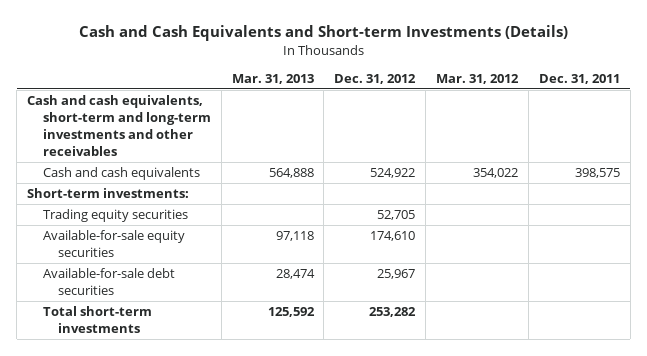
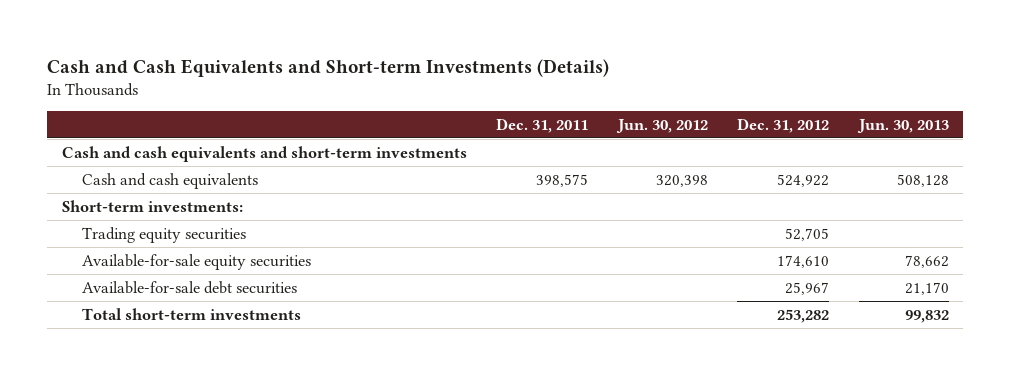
[231,73,314,84] Mar. 31, 2013 -> none
[436,73,520,84] Mar. 31, 2012 -> none
none -> [615,118,708,133] Jun. 30, 2012
none -> [856,118,949,133] Jun. 30, 2013
[27,94,211,156] Cash and cash equivalents, short-term and long-term investments and other receivables -> [61,145,467,162] Cash and cash equivalents and short-term investments

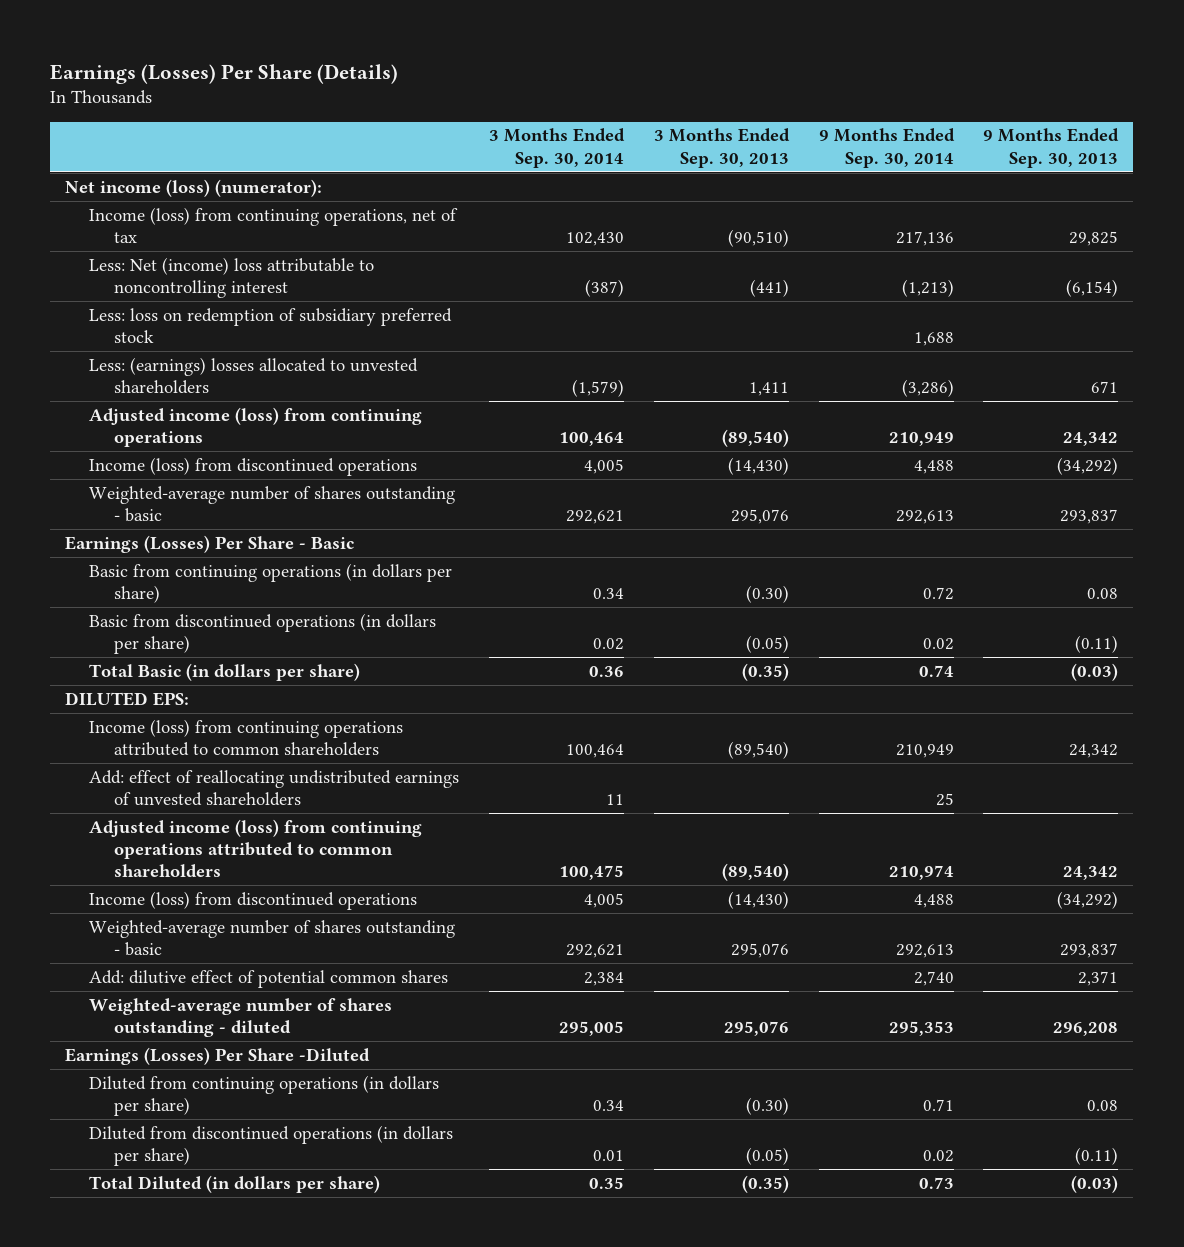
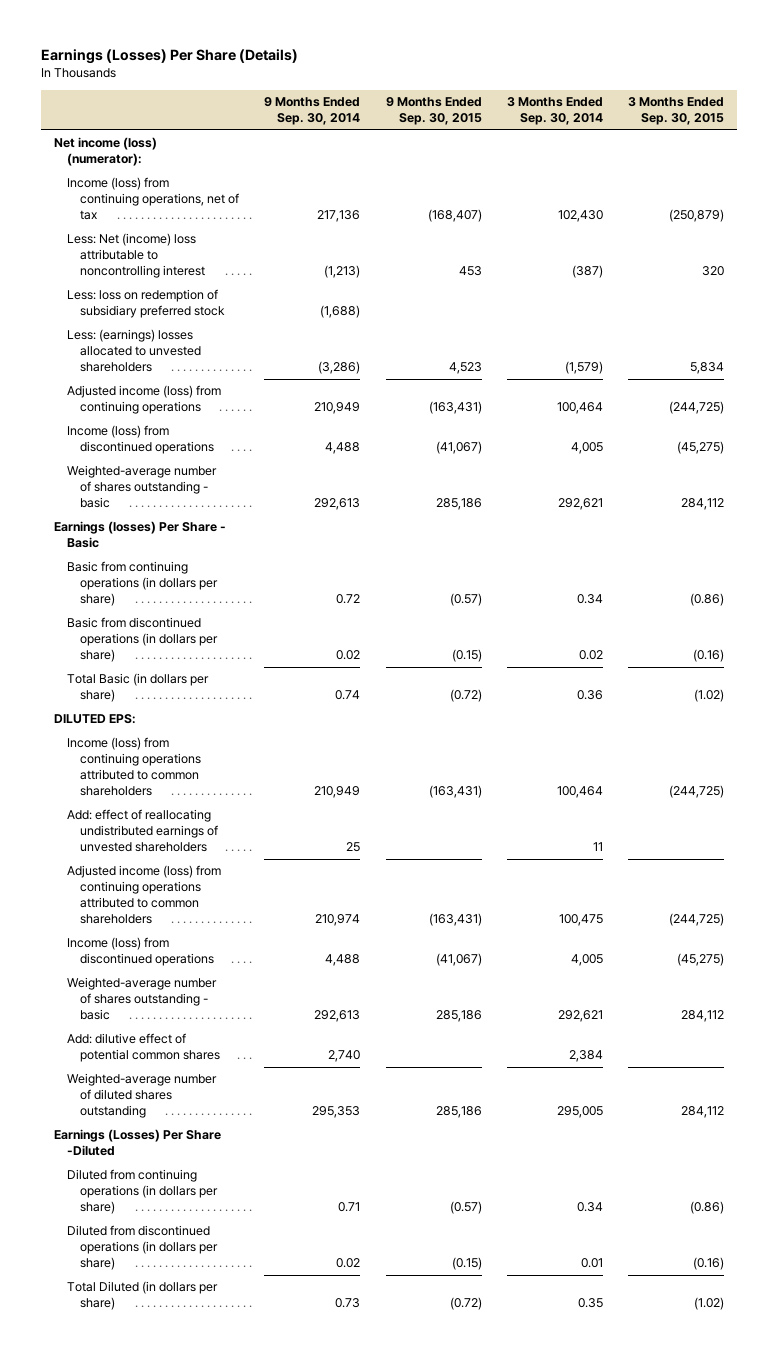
[653,128,790,168] 3 Months Ended Sep. 30, 2013 -> none
[983,128,1120,168] 9 Months Ended Sep. 30, 2013 -> none
none -> [385,97,482,126] 9 Months Ended Sep. 30, 2015
none -> [628,97,725,126] 3 Months Ended Sep. 30, 2015
[913,332,954,347] 1,688 -> [320,305,361,319] (1,688)
[65,534,355,553] Earnings (Losses) Per Share - Basic -> [53,521,226,549] Earnings (losses) Per Share - Basic
[89,997,393,1038] Weighted-average number of shares outstanding - diluted -> [66,1073,217,1119] Weighted-average number of diluted shares outstanding

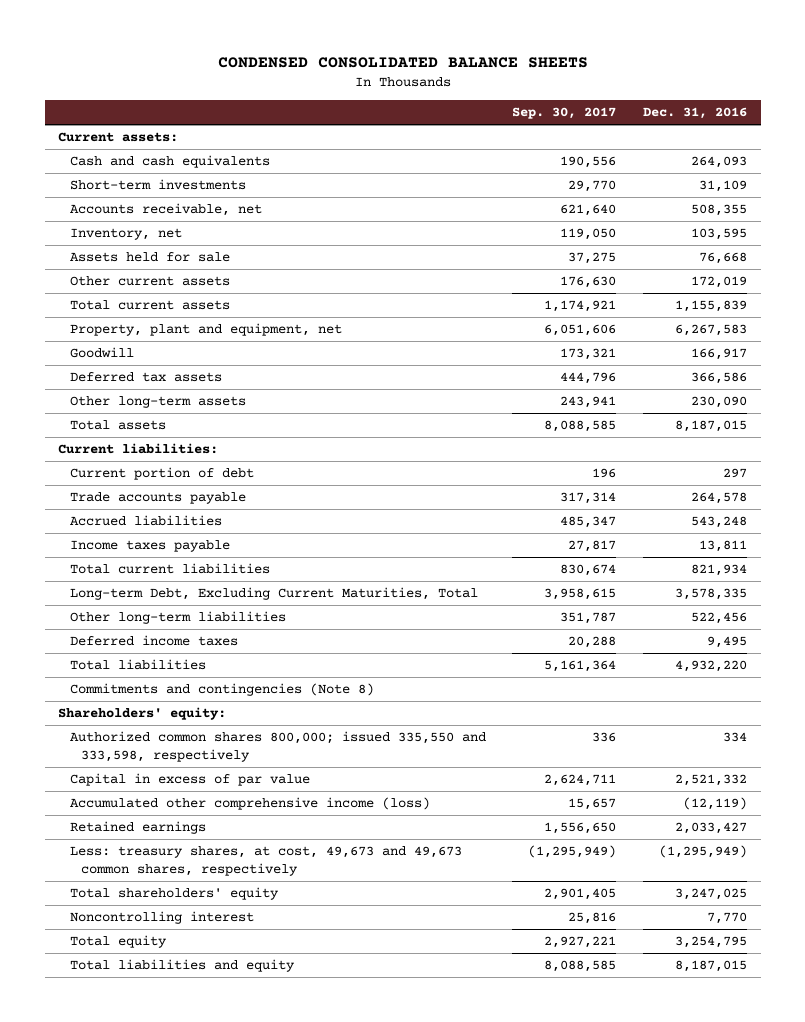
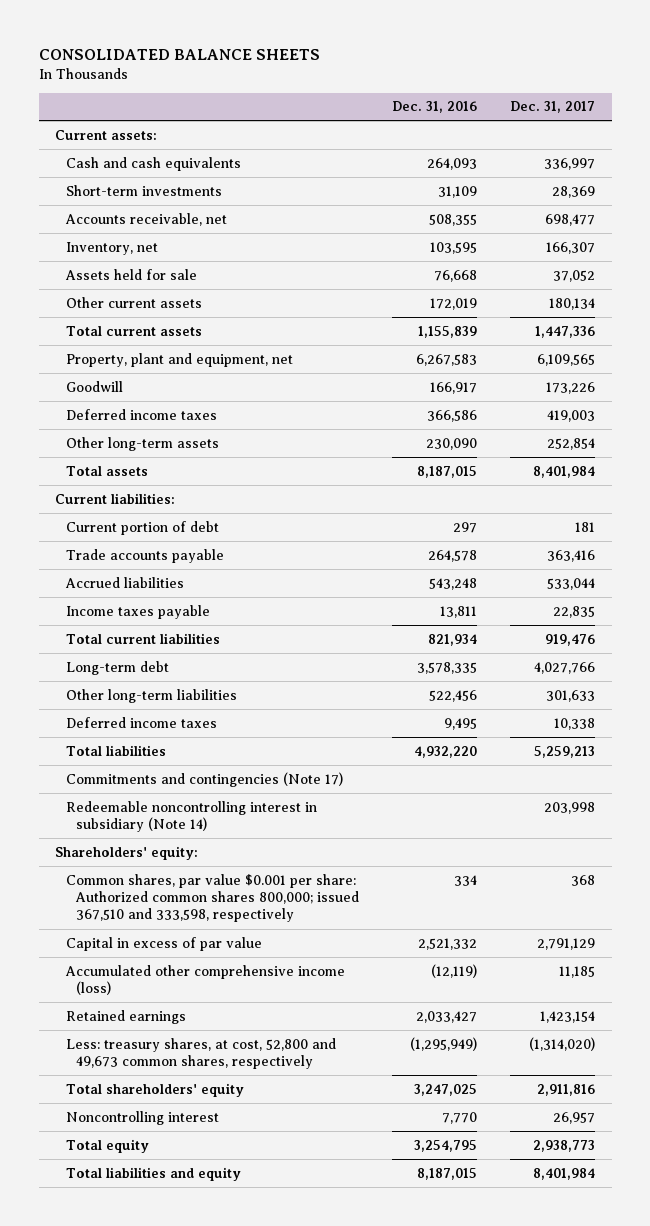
[217,56,588,68] CONDENSED CONSOLIDATED BALANCE SHEETS -> [38,49,320,61] CONSOLIDATED BALANCE SHEETS
[512,107,617,120] Sep. 30, 2017 -> none
none -> [510,101,596,114] Dec. 31, 2017
[69,372,222,383] Deferred tax assets -> [65,408,217,420] Deferred income taxes
[69,587,478,601] Long-term Debt, Excluding Current Maturities, Total -> [65,660,169,675] Long-term debt
[69,683,374,697] Commitments and contingencies (Note 8) -> [65,771,343,787] Commitments and contingencies (Note 17)
none -> [65,800,317,833] Redeemable noncontrolling interest in subsidiary (Note 14)
[69,731,486,763] Authorized common shares 800,000; issued 335,550 and 333,598, respectively -> [65,873,360,923] Common shares, par value $0.001 per share: Authorized common shares 800,000; issued 367,510 and 333,598, respectively
[69,846,462,877] Less: treasury shares, at cost, 49,673 and 49,673 common shares, respectively -> [65,1037,336,1070] Less: treasury shares, at cost, 52,800 and 49,673 common shares, respectively

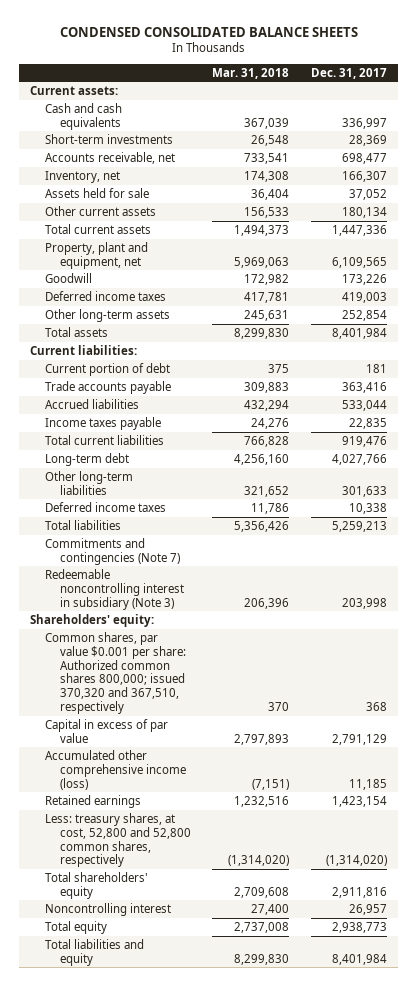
[38,49,320,61] CONSOLIDATED BALANCE SHEETS -> [59,26,358,37] CONDENSED CONSOLIDATED BALANCE SHEETS
[392,101,478,114] Dec. 31, 2016 -> none
none -> [212,67,290,79] Mar. 31, 2018
[65,771,343,787] Commitments and contingencies (Note 17) -> [44,537,180,565] Commitments and contingencies (Note 7)
[65,800,317,833] Redeemable noncontrolling interest in subsidiary (Note 14) -> [44,568,184,610] Redeemable noncontrolling interest in subsidiary (Note 3)
[65,873,360,923] Common shares, par value $0.001 per share: Authorized common shares 800,000; issued 367,510 and 333,598, respectively -> [44,631,186,714] Common shares, par value $0.001 per share: Authorized common shares 800,000; issued 370,320 and 367,510, respectively
[65,1037,336,1070] Less: treasury shares, at cost, 52,800 and 49,673 common shares, respectively -> [44,812,191,868] Less: treasury shares, at cost, 52,800 and 52,800 common shares, respectively

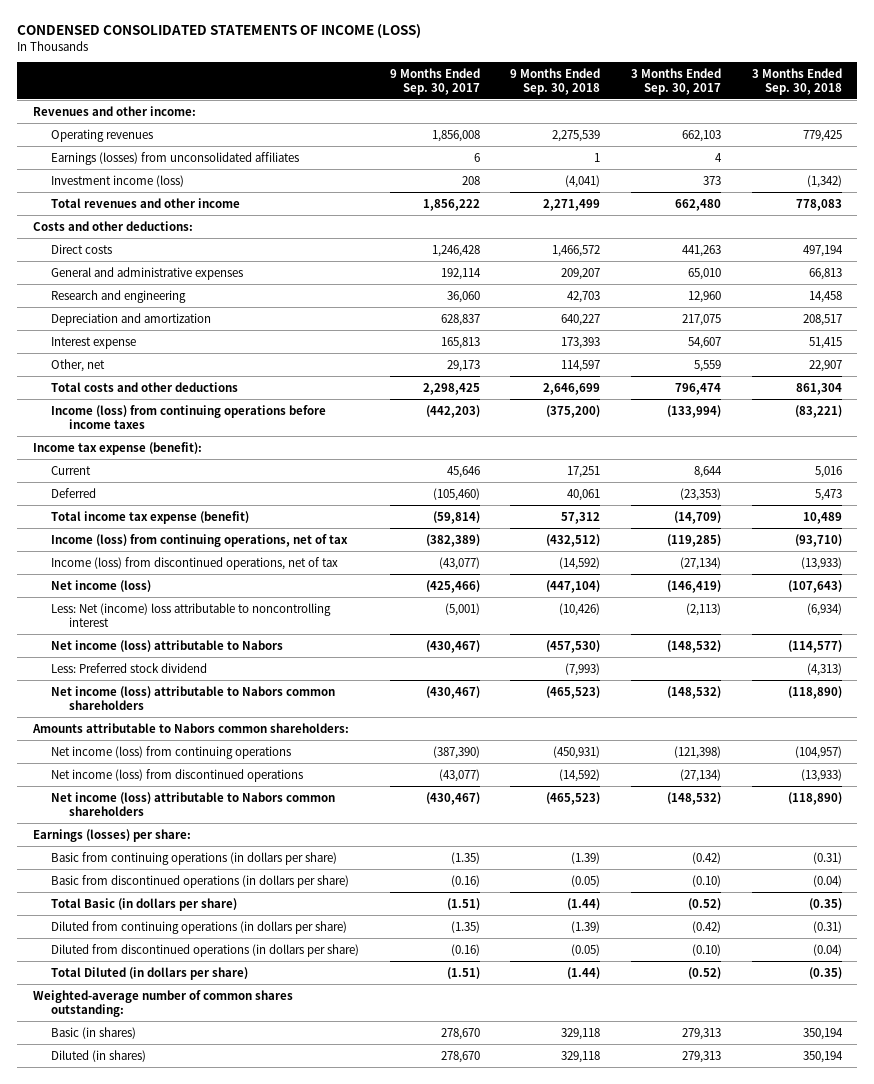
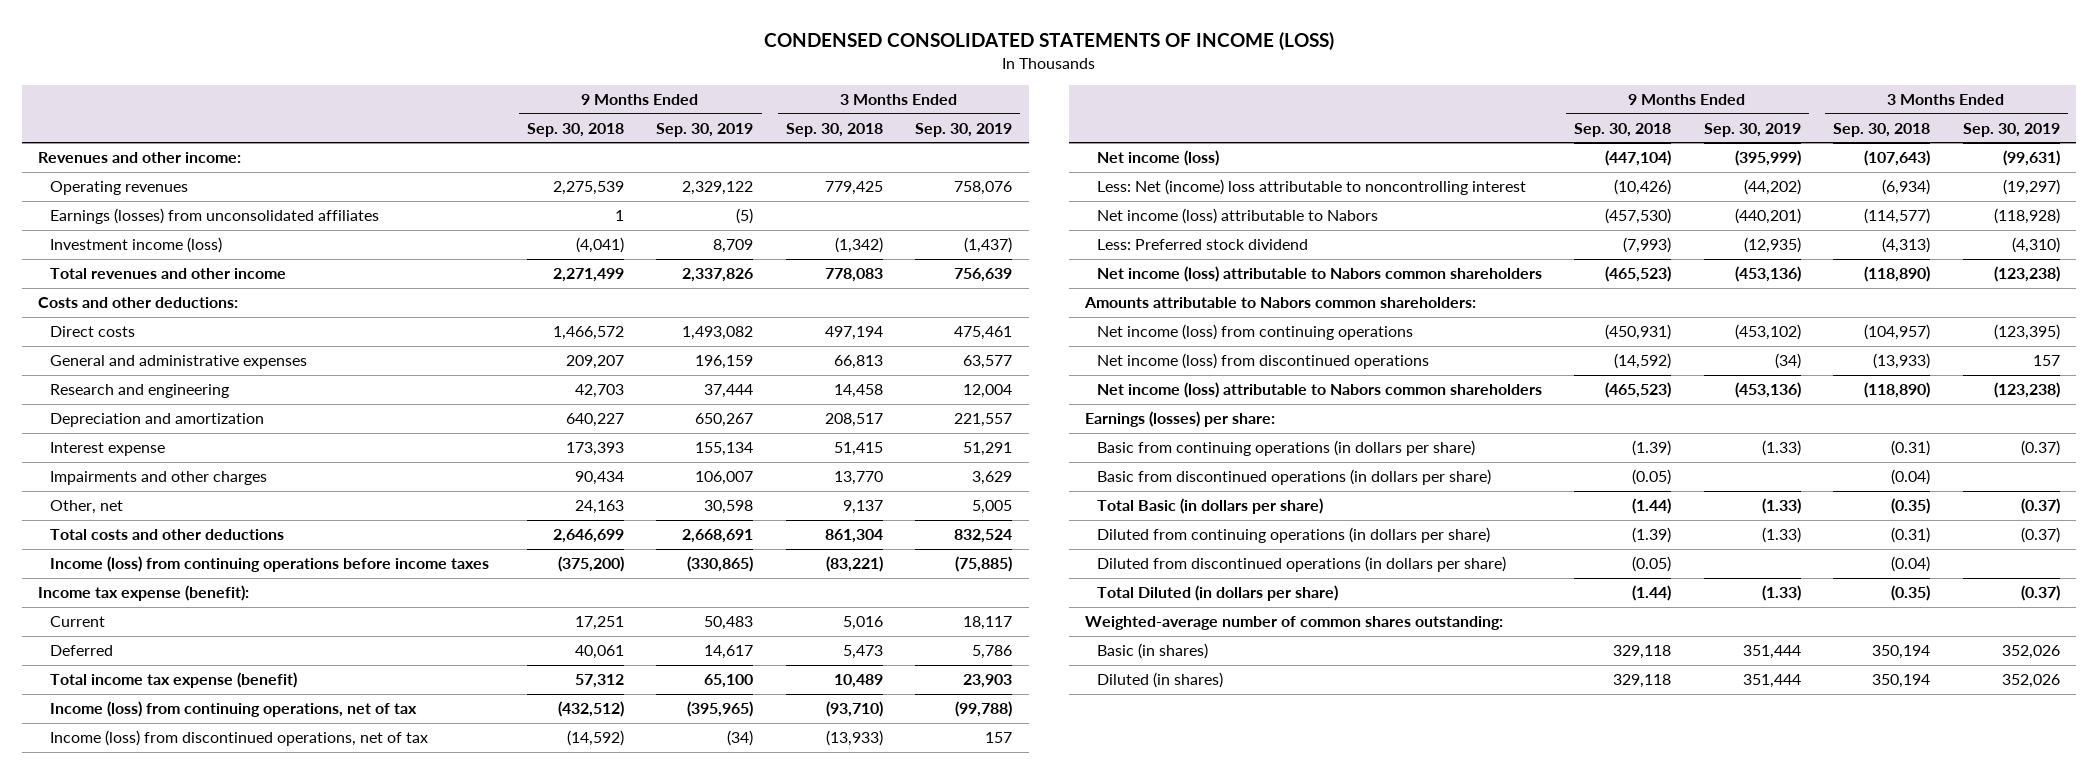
[389,67,480,95] 9 Months Ended Sep. 30, 2017 -> none
[630,67,721,95] 3 Months Ended Sep. 30, 2017 -> none
none -> [656,122,754,137] Sep. 30, 2019
none -> [915,122,1013,137] Sep. 30, 2019
none -> [49,471,267,486] Impairments and other charges
[561,359,601,372] 114,597 -> [575,500,625,515] 24,163
[808,359,842,372] 22,907 -> [842,500,883,515] 9,137

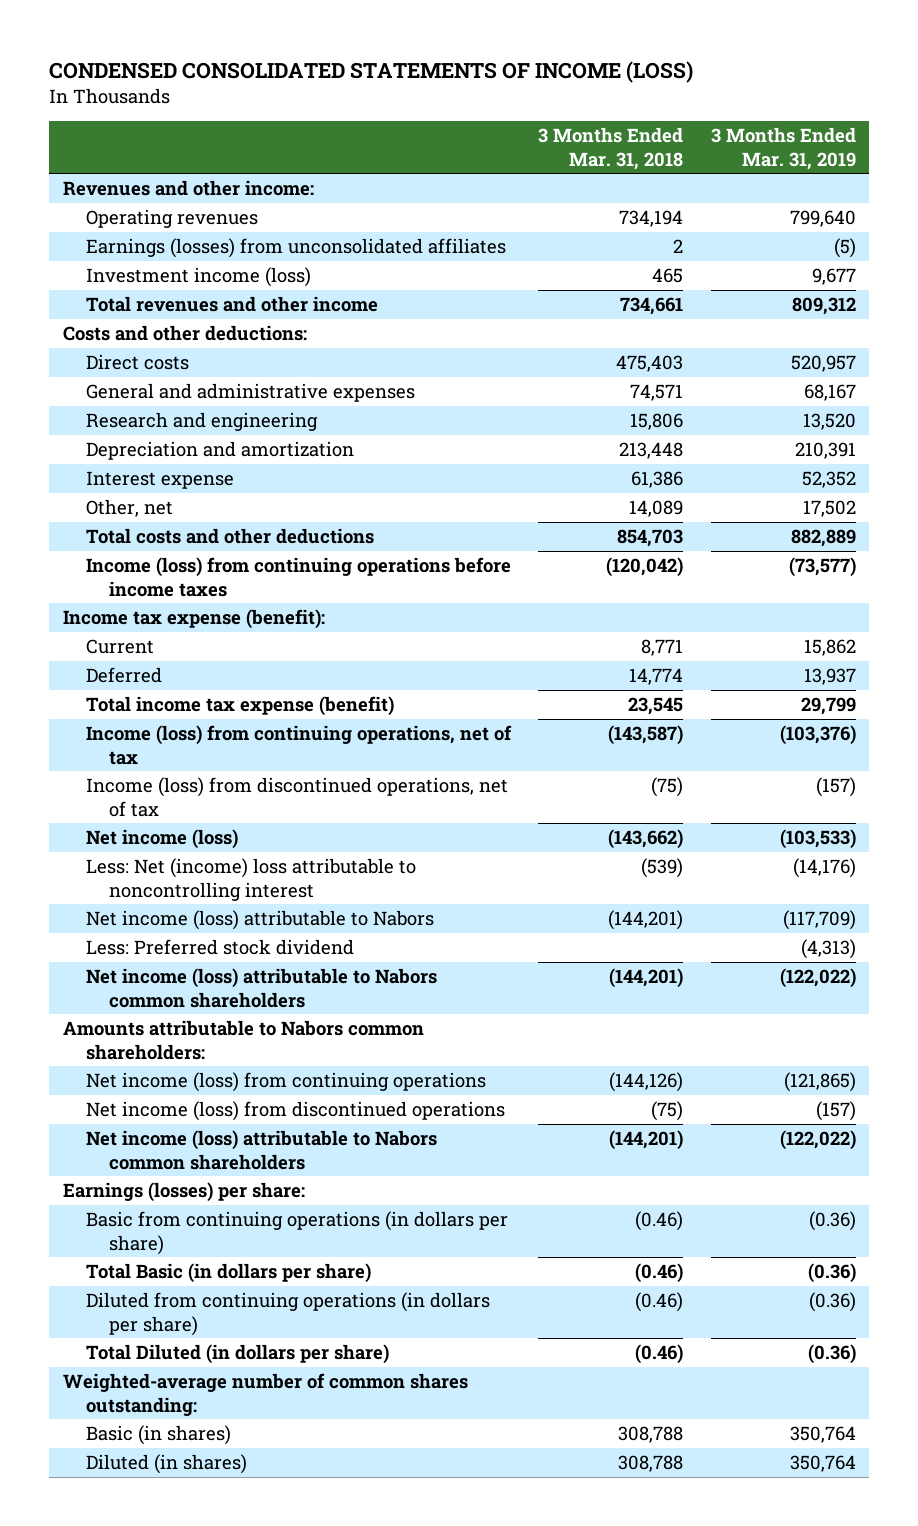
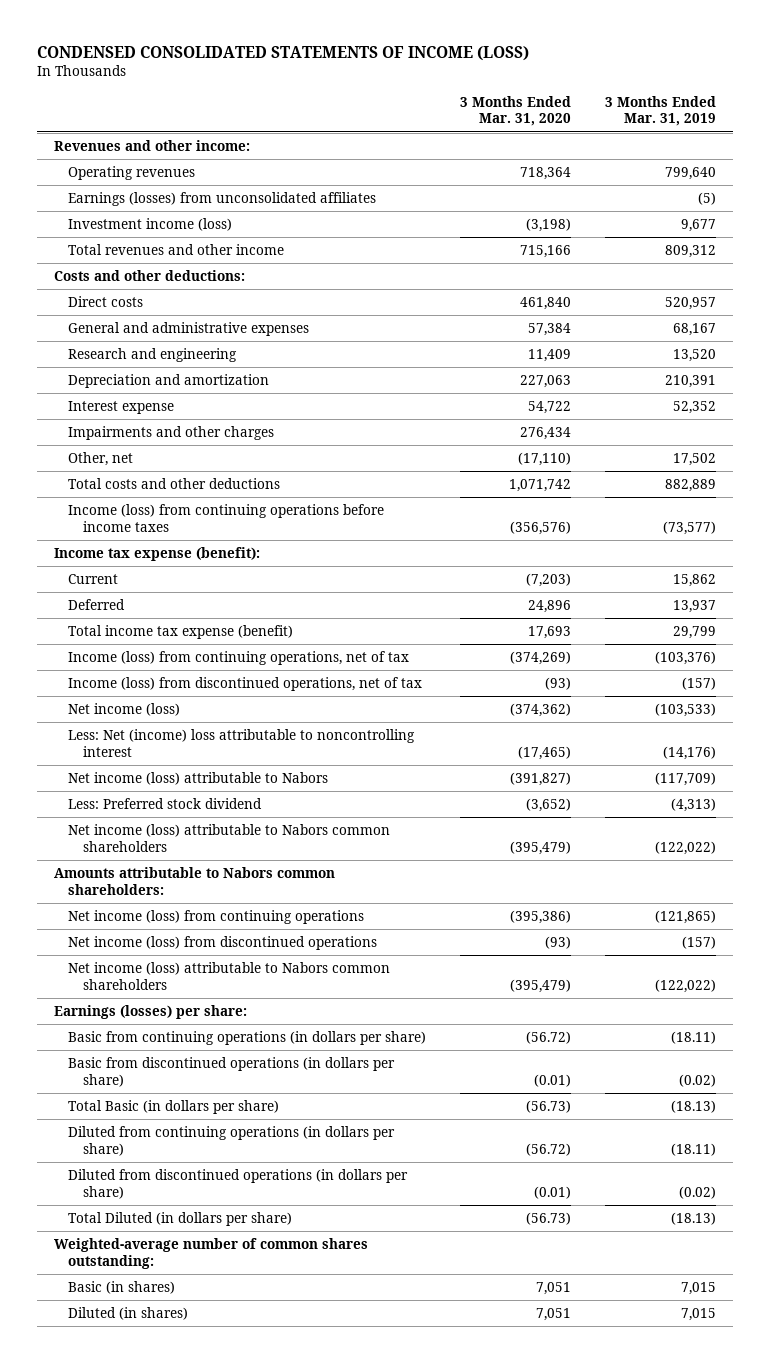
[538,126,684,170] 3 Months Ended Mar. 31, 2018 -> none
none -> [460,95,572,127] 3 Months Ended Mar. 31, 2020
none -> [68,425,275,440] Impairments and other charges
[808,1210,856,1231] (0.36) -> [671,1030,717,1044] (18.11)
none -> [68,1056,396,1087] Basic from discontinued operations (in dollars per share)
[807,1262,856,1283] (0.36) -> [671,1099,717,1113] (18.13)
[808,1291,856,1312] (0.36) -> [671,1142,717,1156] (18.11)
none -> [68,1168,409,1199] Diluted from discontinued operations (in dollars per share)
[807,1343,856,1364] (0.36) -> [671,1211,717,1225] (18.13)
[789,1425,856,1443] 350,764 -> [681,1281,717,1295] 7,015
[789,1454,856,1472] 350,764 -> [681,1307,717,1321] 7,015

